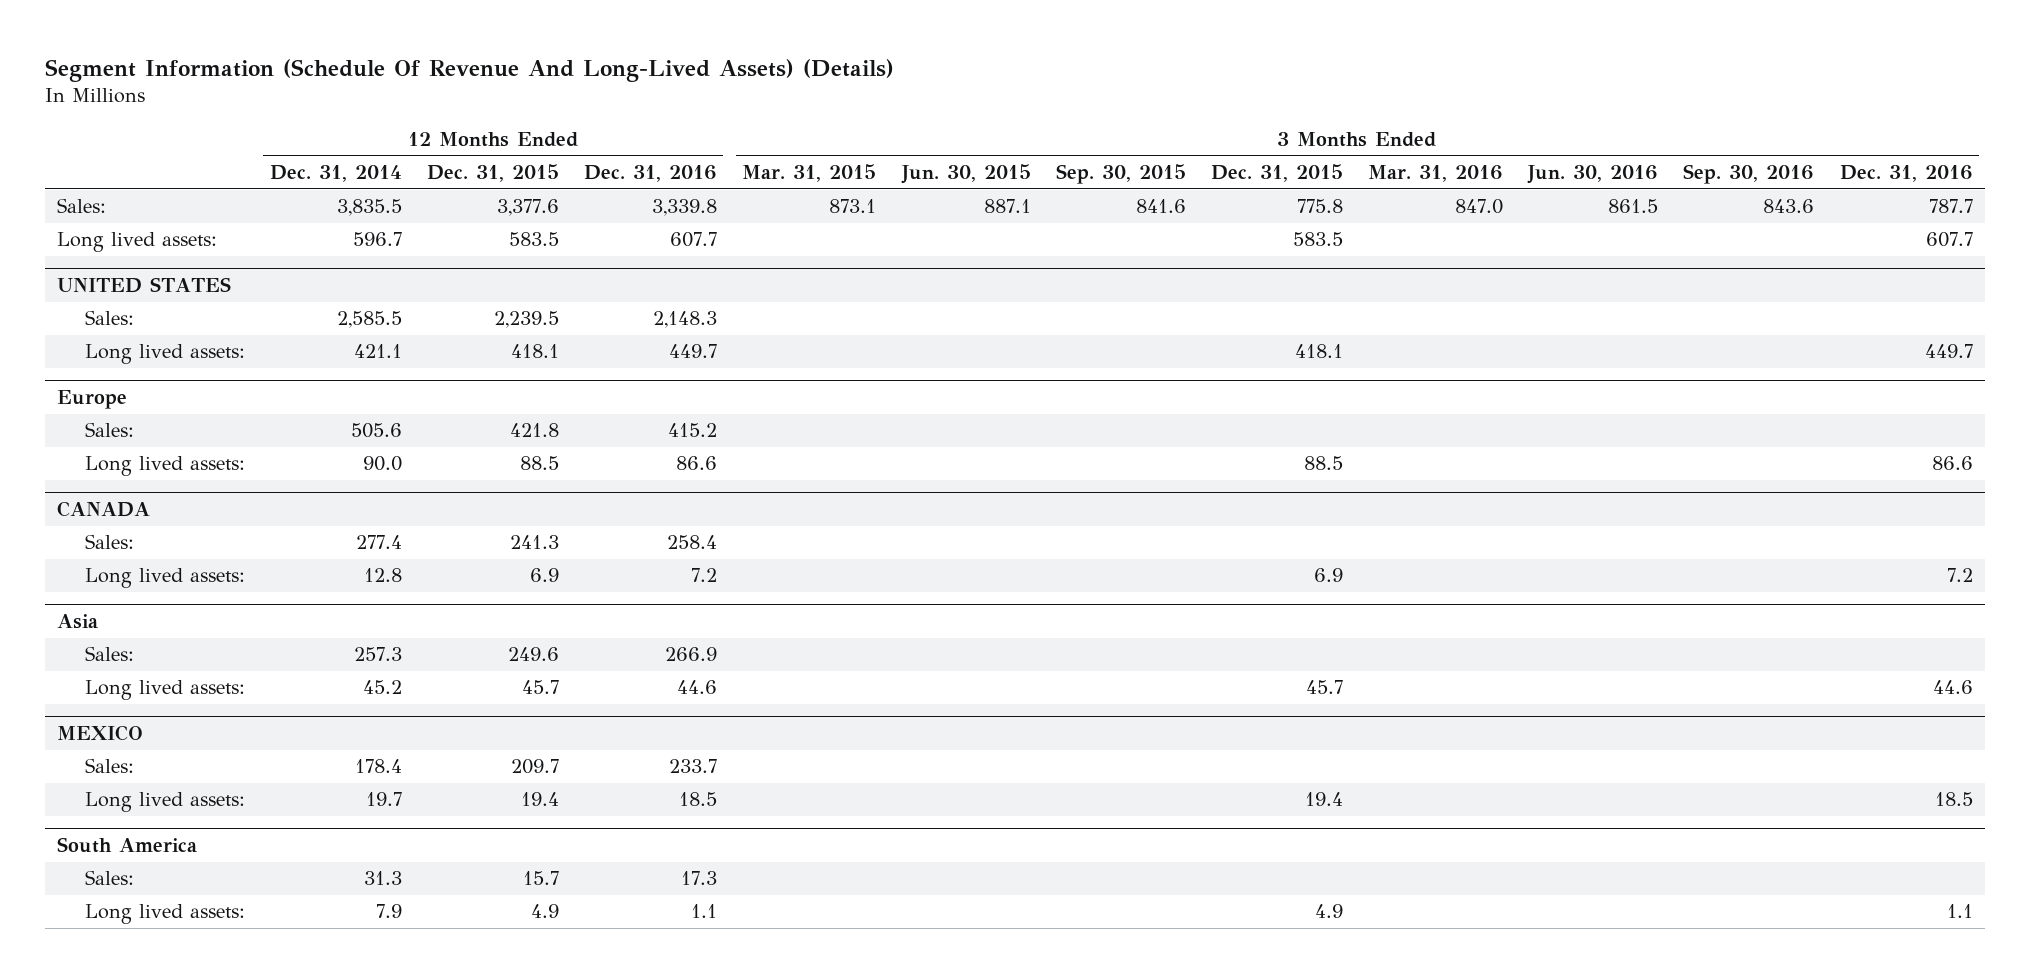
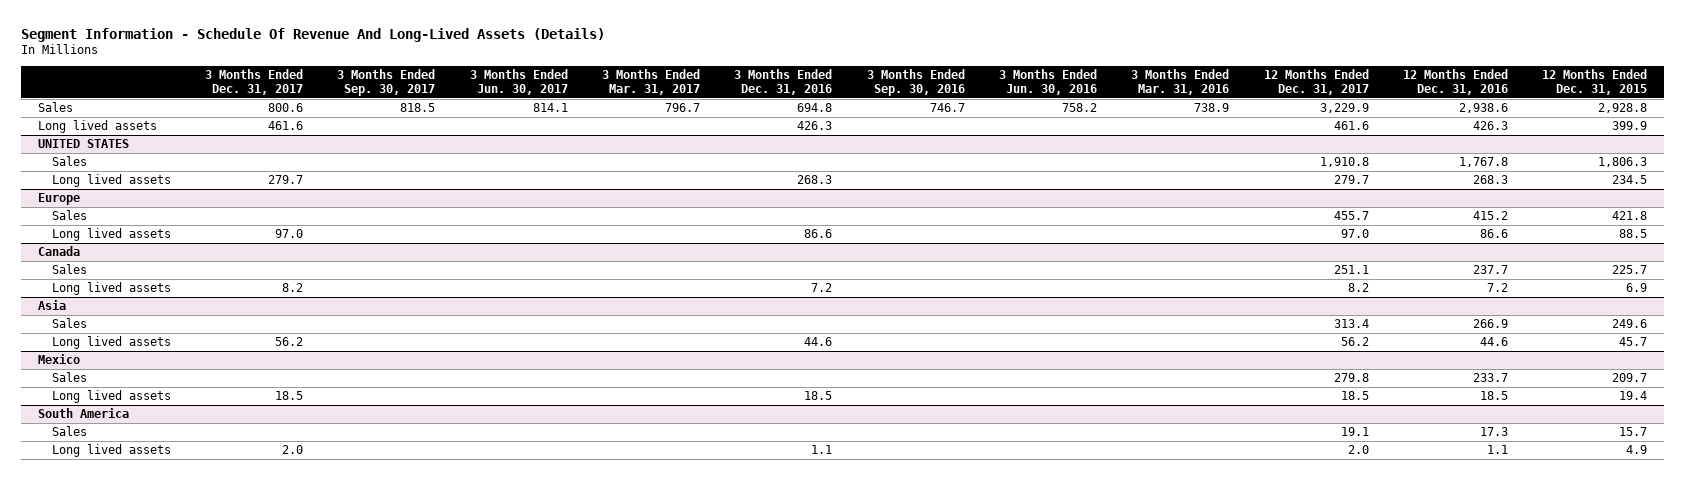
[44,58,894,82] Segment Information (Schedule Of Revenue And Long-Lived Assets) (Details) -> [20,27,605,42] Segment Information - Schedule Of Revenue And Long-Lived Assets (Details)
[269,164,402,182] Dec. 31, 2014 -> none
[742,163,877,182] Mar. 31, 2015 -> none
[900,163,1031,184] Jun. 30, 2015 -> none
[1055,163,1186,184] Sep. 30, 2015 -> none
[1210,163,1343,182] Dec. 31, 2015 -> none
none -> [205,69,304,95] 3 Months Ended Dec. 31, 2017
none -> [337,69,436,96] 3 Months Ended Sep. 30, 2017
none -> [469,69,568,95] 3 Months Ended Jun. 30, 2017
none -> [602,69,701,95] 3 Months Ended Mar. 31, 2017
none -> [1263,69,1369,95] 12 Months Ended Dec. 31, 2017
[57,198,107,214] Sales: -> [37,102,73,113] Sales
[496,199,559,217] 3,377.6 -> [1598,103,1648,114] 2,928.8
[652,199,718,217] 3,339.8 -> [1458,103,1508,114] 2,938.6
[1455,199,1504,215] 847.0 -> [1194,103,1230,113] 738.9
[1608,199,1659,214] 861.5 -> [1062,103,1098,113] 758.2
[1763,199,1815,214] 843.6 -> [929,103,965,113] 746.7
[1928,199,1973,214] 787.7 -> [797,103,833,113] 694.8
[57,232,218,253] Long lived assets: -> [37,120,157,134] Long lived assets
[508,232,559,247] 583.5 -> [1612,121,1648,131] 399.9
[670,232,718,248] 607.7 -> [1472,121,1508,131] 426.3
[1925,232,1973,248] 607.7 -> [797,121,833,131] 426.3
[84,310,134,326] Sales: -> [51,156,87,167] Sales
[493,311,559,329] 2,239.5 -> [1598,157,1648,168] 1,806.3
[653,311,718,329] 2,148.3 -> [1458,157,1508,168] 1,767.8
[84,344,245,365] Long lived assets: -> [51,174,171,188] Long lived assets
[510,344,559,359] 418.1 -> [1612,175,1648,185] 234.5
[669,344,718,359] 449.7 -> [1472,175,1508,185] 268.3
[1924,344,1973,359] 449.7 -> [797,175,833,185] 268.3
[84,422,134,438] Sales: -> [51,210,87,221] Sales
[84,456,245,477] Long lived assets: -> [51,228,171,242] Long lived assets
[57,500,151,517] CANADA -> [37,246,80,257] Canada
[84,534,134,550] Sales: -> [51,264,87,275] Sales
[509,535,559,550] 241.3 -> [1612,265,1648,275] 225.7
[667,535,718,550] 258.4 -> [1472,265,1508,275] 237.7
[84,568,245,589] Long lived assets: -> [51,282,171,296] Long lived assets
[84,646,134,662] Sales: -> [51,318,87,329] Sales
[84,680,245,701] Long lived assets: -> [51,336,171,350] Long lived assets
[57,724,144,741] MEXICO -> [37,354,80,365] Mexico
[84,758,134,774] Sales: -> [51,372,87,383] Sales
[84,792,245,813] Long lived assets: -> [51,390,171,404] Long lived assets
[84,870,134,886] Sales: -> [51,426,87,437] Sales
[84,904,245,925] Long lived assets: -> [51,444,171,458] Long lived assets

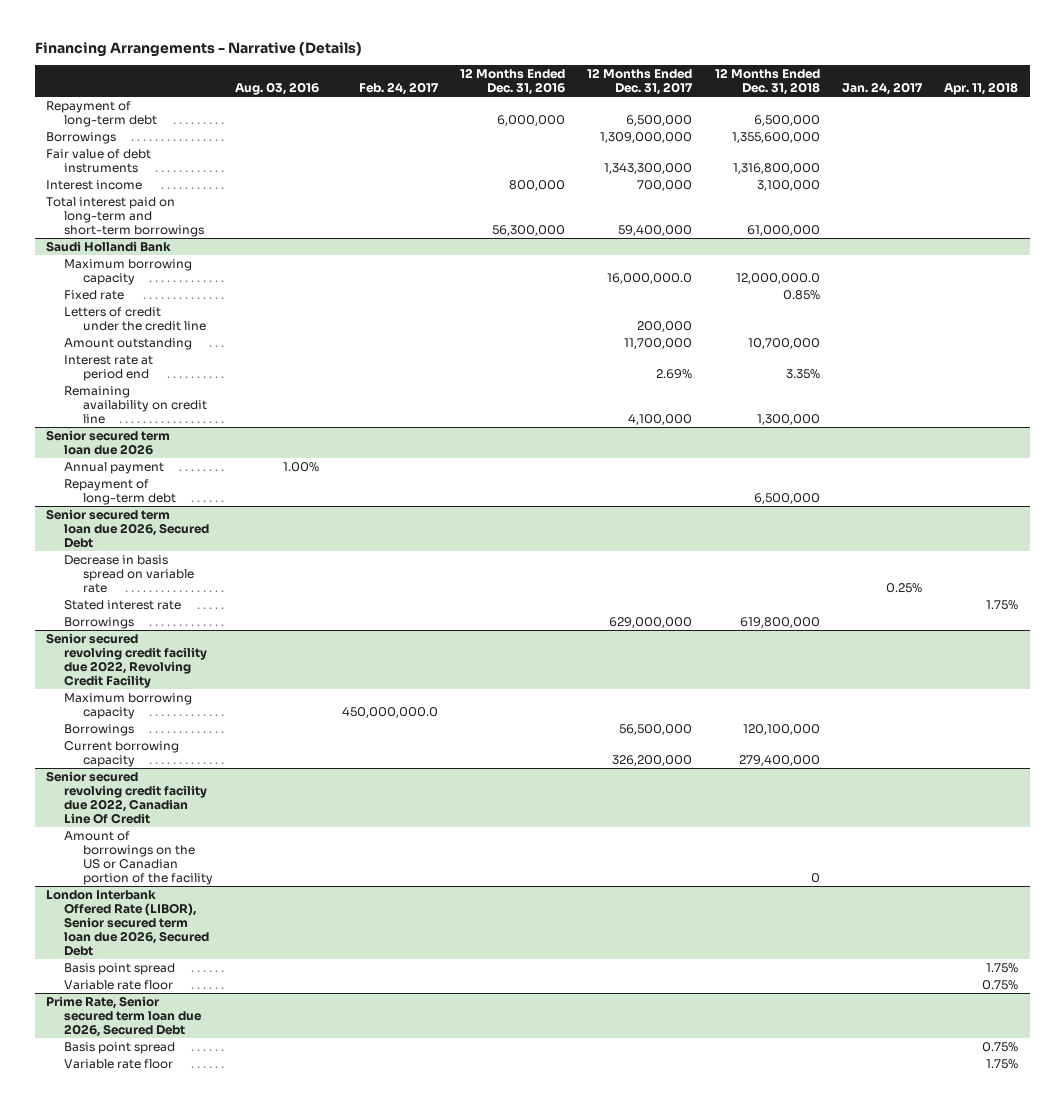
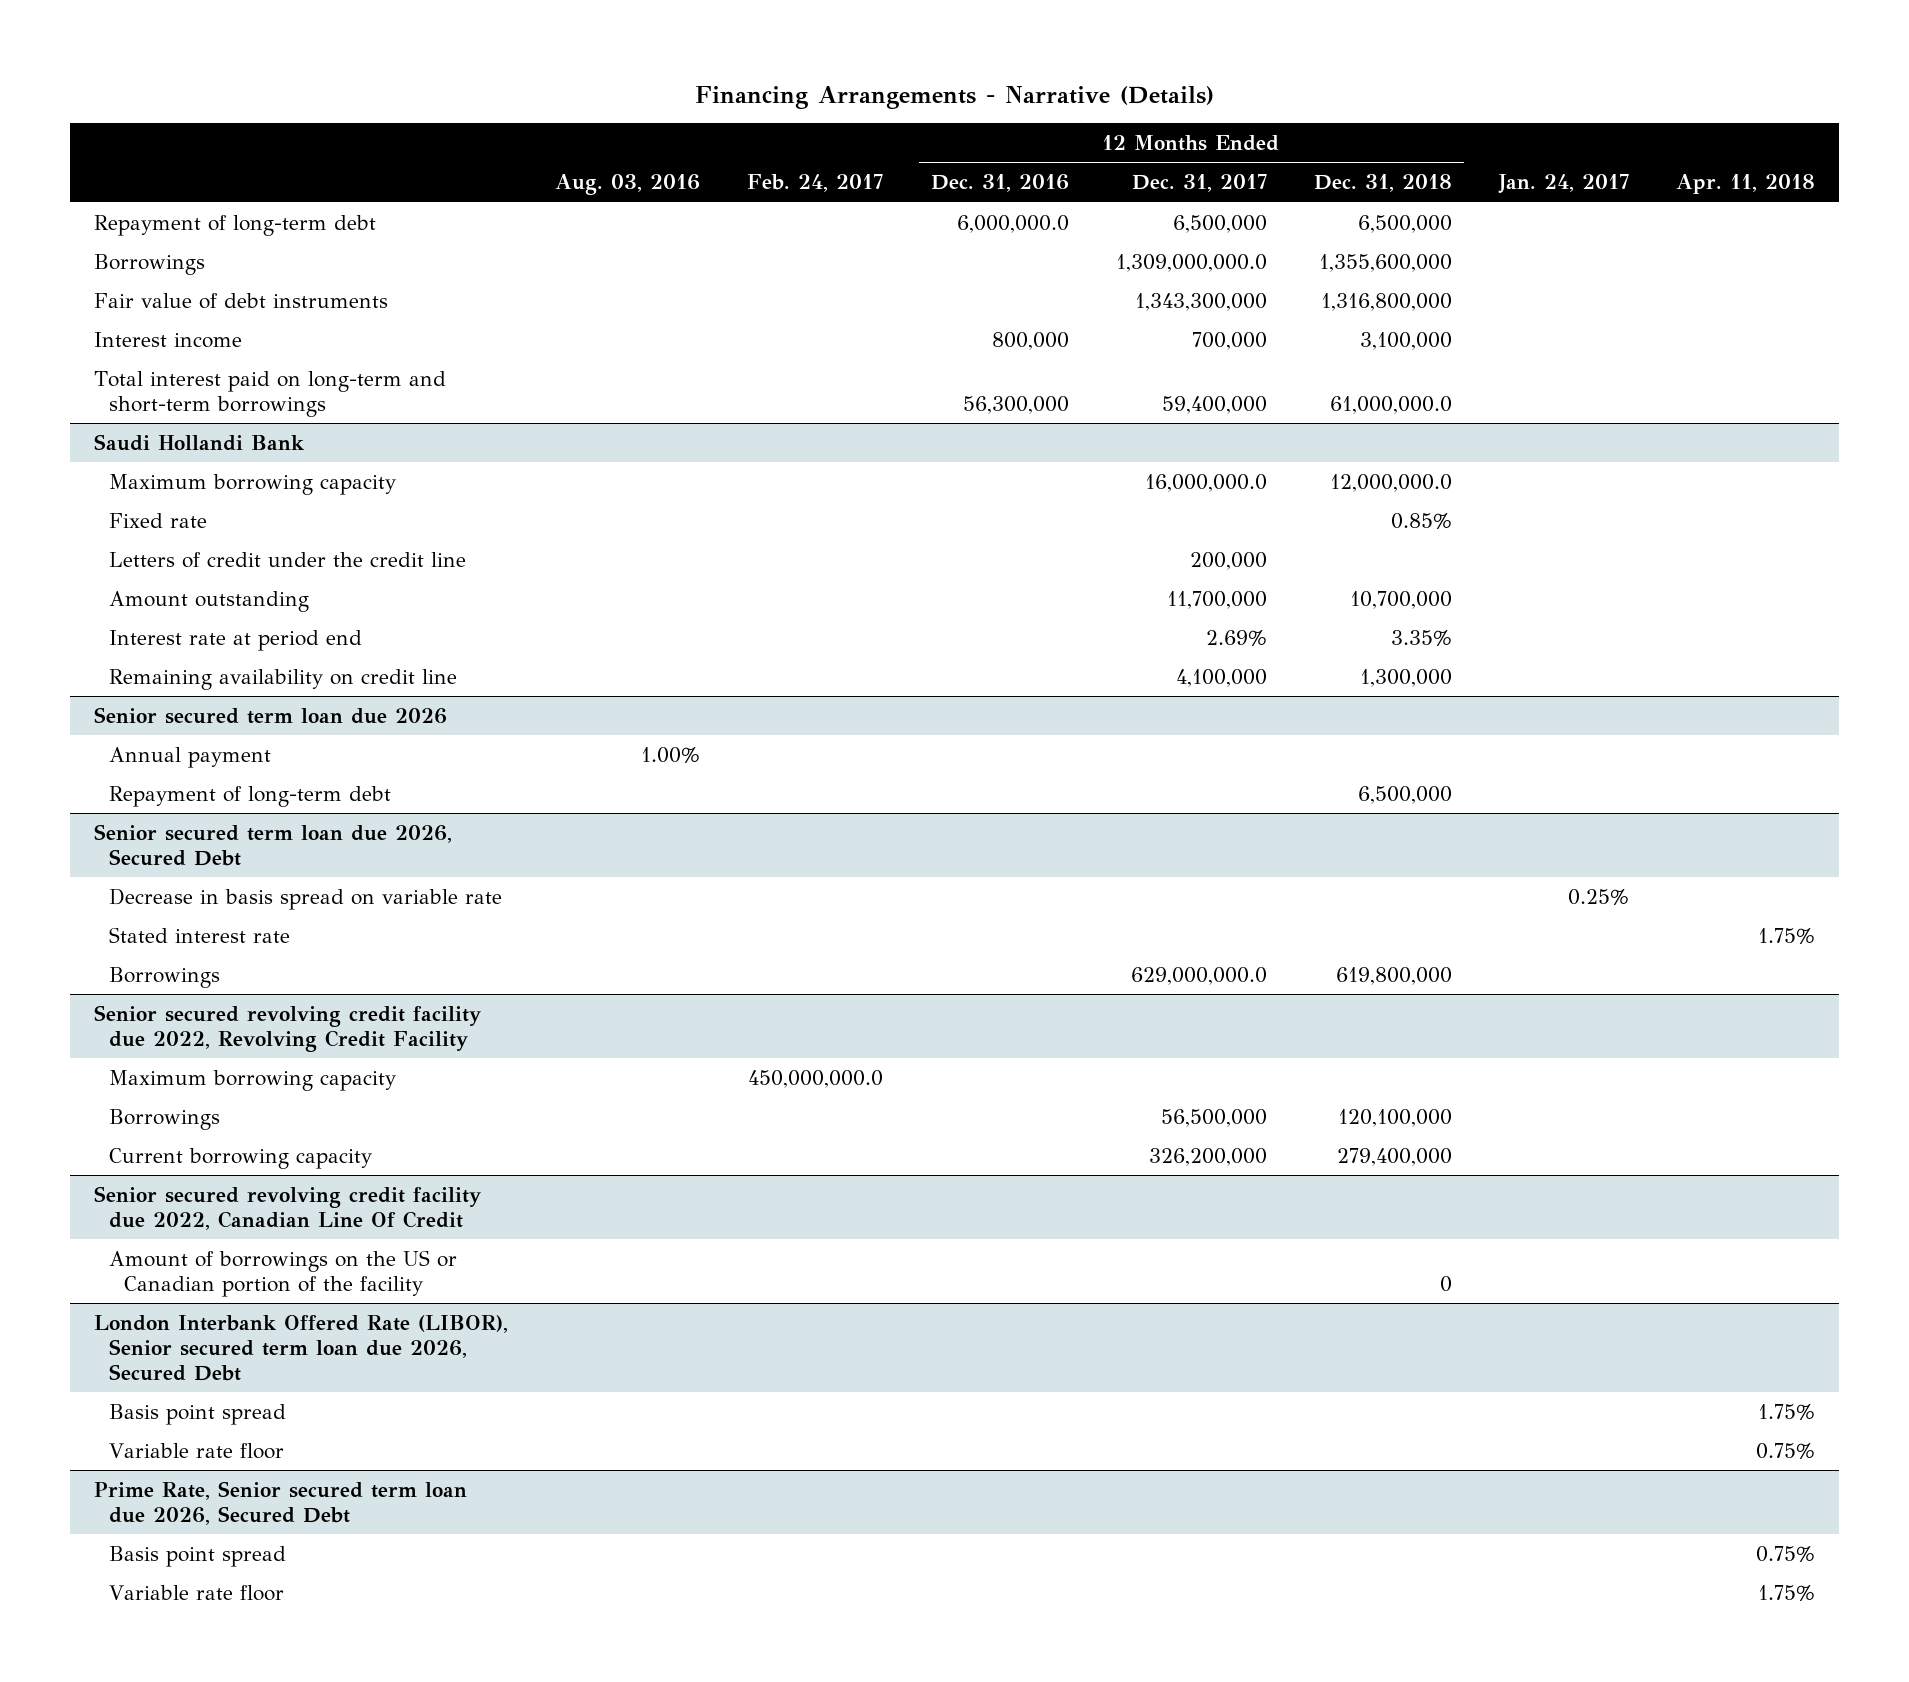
[496,114,565,126] 6,000,000 -> [956,214,1069,233] 6,000,000.0
[600,131,693,143] 1,309,000,000 -> [1115,253,1267,272] 1,309,000,000.0
[746,224,820,236] 61,000,000 -> [1329,395,1452,414] 61,000,000.0
[609,616,693,628] 629,000,000 -> [1130,966,1267,985] 629,000,000.0

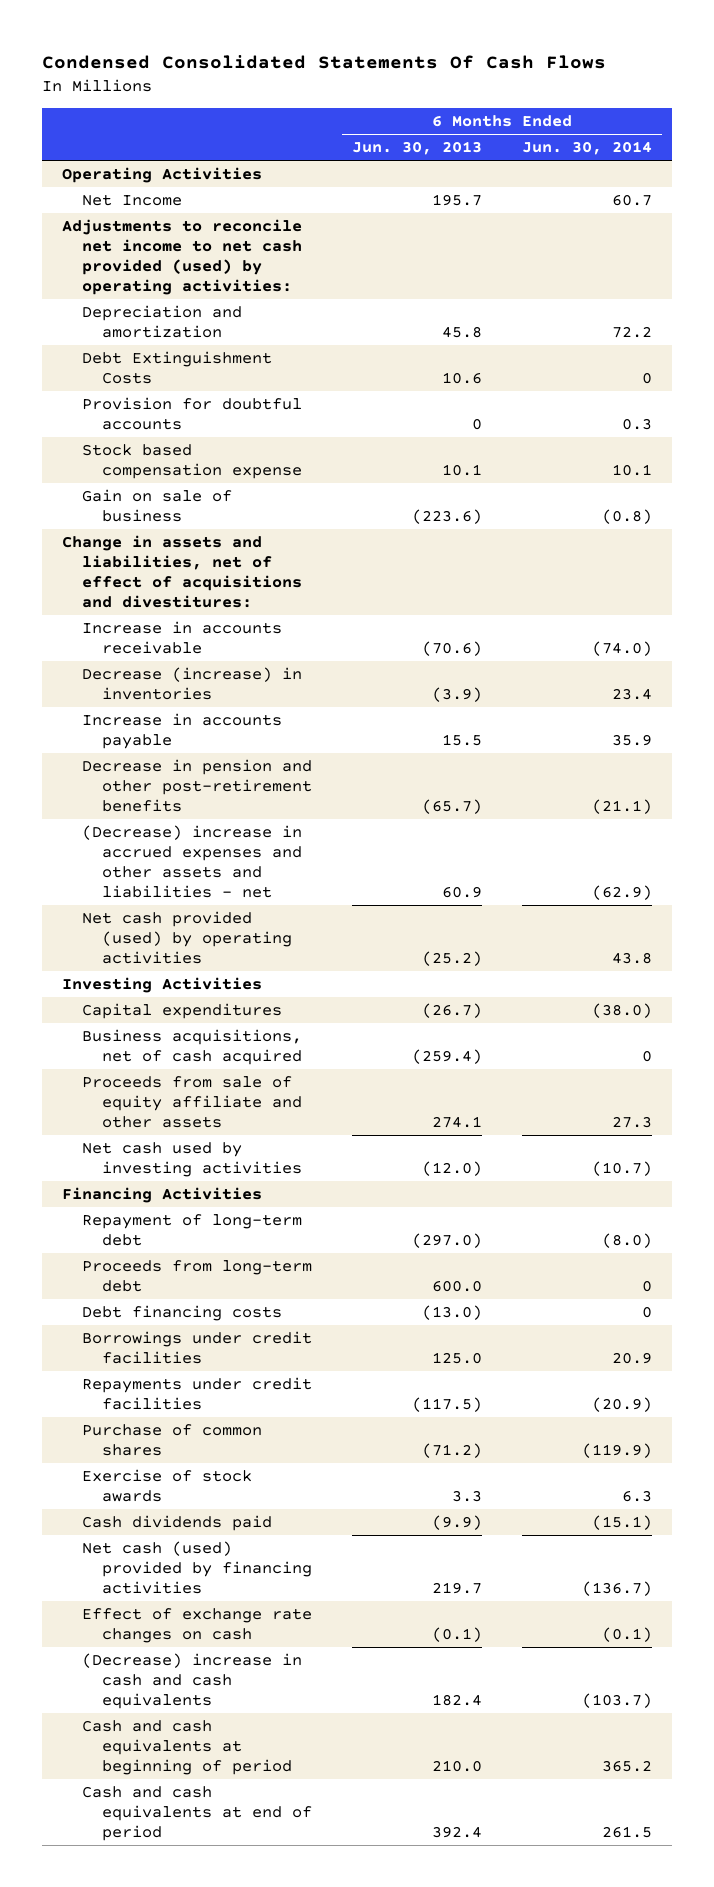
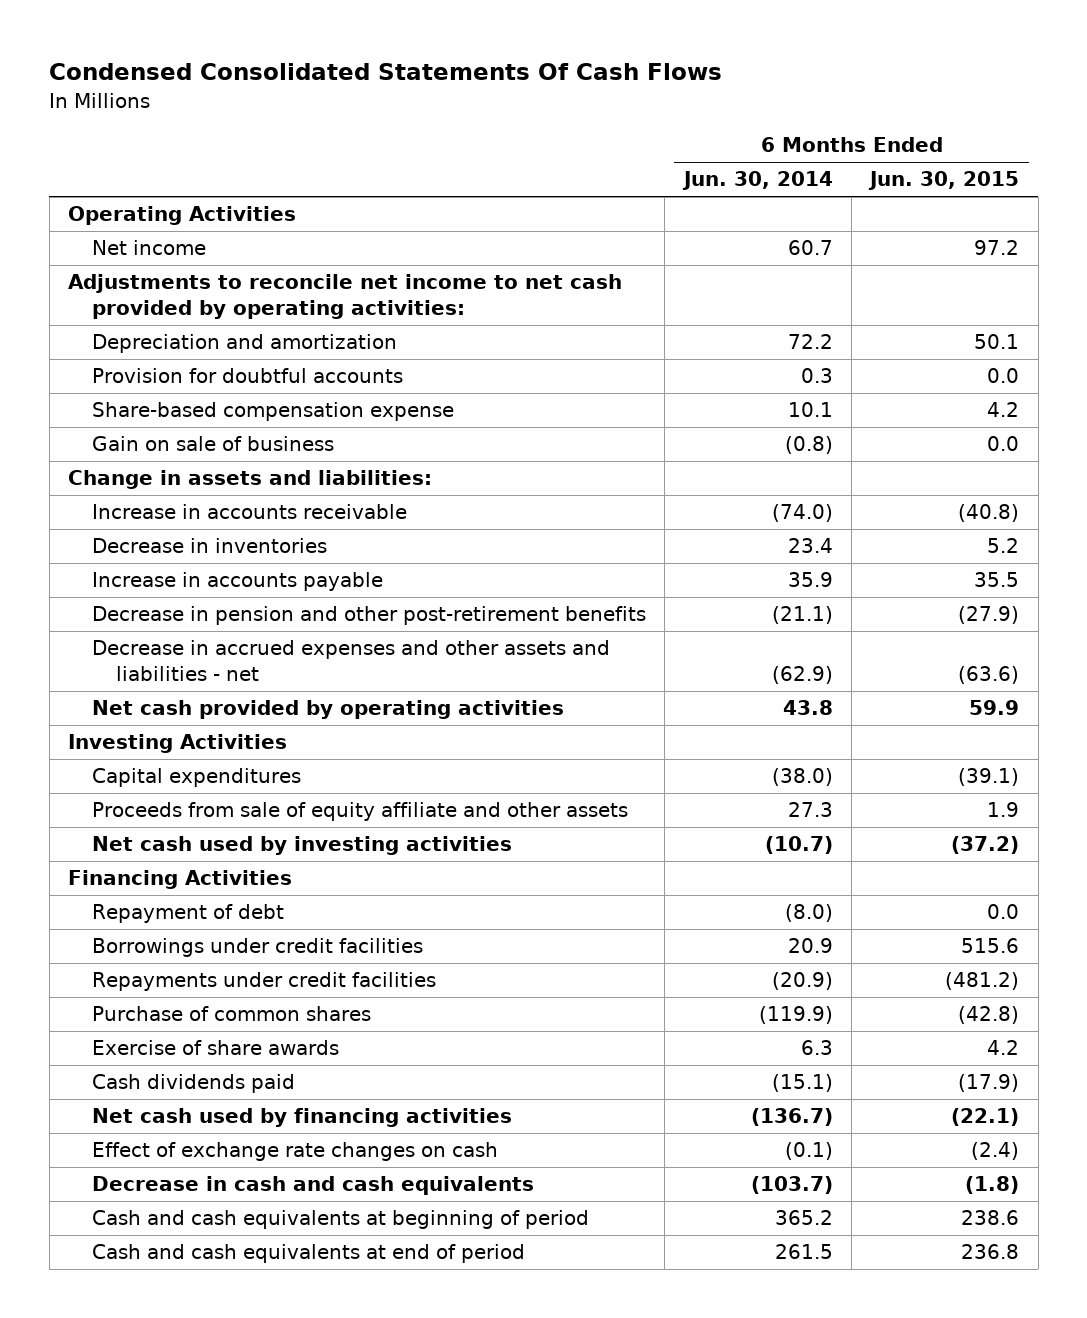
[352,141,483,156] Jun. 30, 2013 -> none
none -> [868,171,1020,191] Jun. 30, 2015
[82,193,183,206] Net Income -> [92,240,207,256] Net income
[62,218,303,296] Adjustments to reconcile net income to net cash provided (used) by operating activities: -> [67,274,622,320] Adjustments to reconcile net income to net cash provided by operating activities:
[82,350,273,385] Debt Extinguishment Costs -> none
[82,443,303,480] Stock based compensation expense -> [92,402,455,422] Share-based compensation expense
[62,534,303,609] Change in assets and liabilities, net of effect of acquisitions and divestitures: -> [67,470,432,490] Change in assets and liabilities:
[82,666,303,701] Decrease (increase) in inventories -> [92,538,328,554] Decrease in inventories
[82,824,303,899] (Decrease) increase in accrued expenses and other assets and liabilities - net -> [92,640,611,682] Decrease in accrued expenses and other assets and liabilities - net
[82,910,293,965] Net cash provided (used) by operating activities -> [92,700,565,720] Net cash provided by operating activities
[82,1028,303,1066] Business acquisitions, net of cash acquired -> none
[82,1259,313,1293] Proceeds from long-term debt -> none
[82,1304,283,1321] Debt financing costs -> none
[82,1213,303,1247] Repayment of long-term debt -> [92,904,285,924] Repayment of debt
[82,1468,253,1503] Exercise of stock awards -> [92,1040,340,1056] Exercise of share awards
[82,1540,313,1595] Net cash (used) provided by financing activities -> [92,1108,513,1128] Net cash used by financing activities
[82,1652,303,1710] (Decrease) increase in cash and cash equivalents -> [92,1176,535,1196] Decrease in cash and cash equivalents

